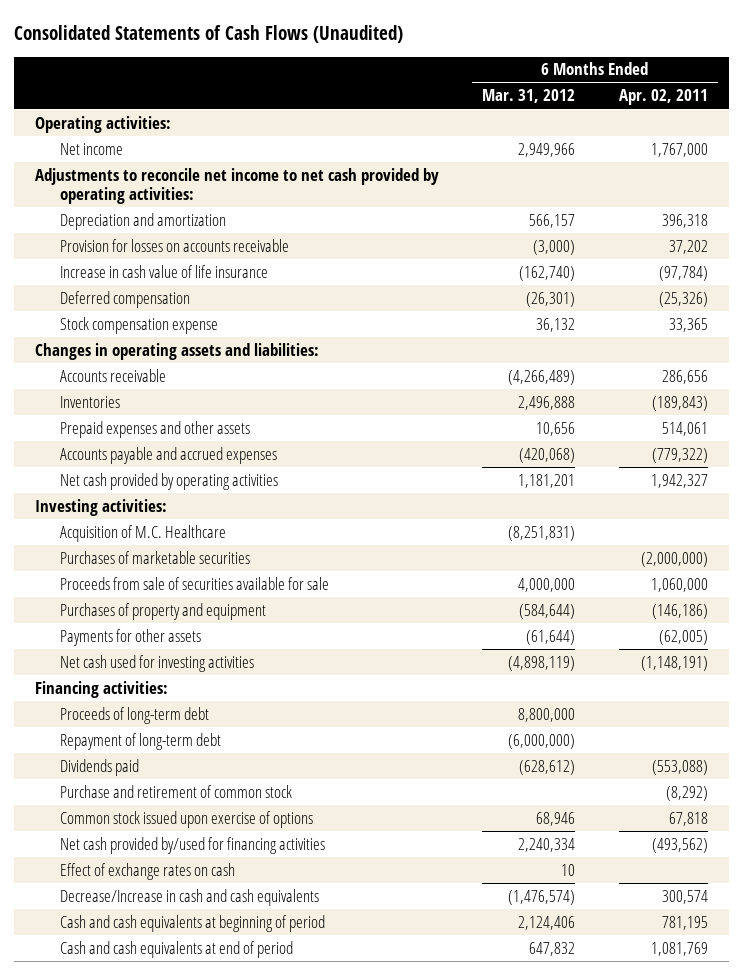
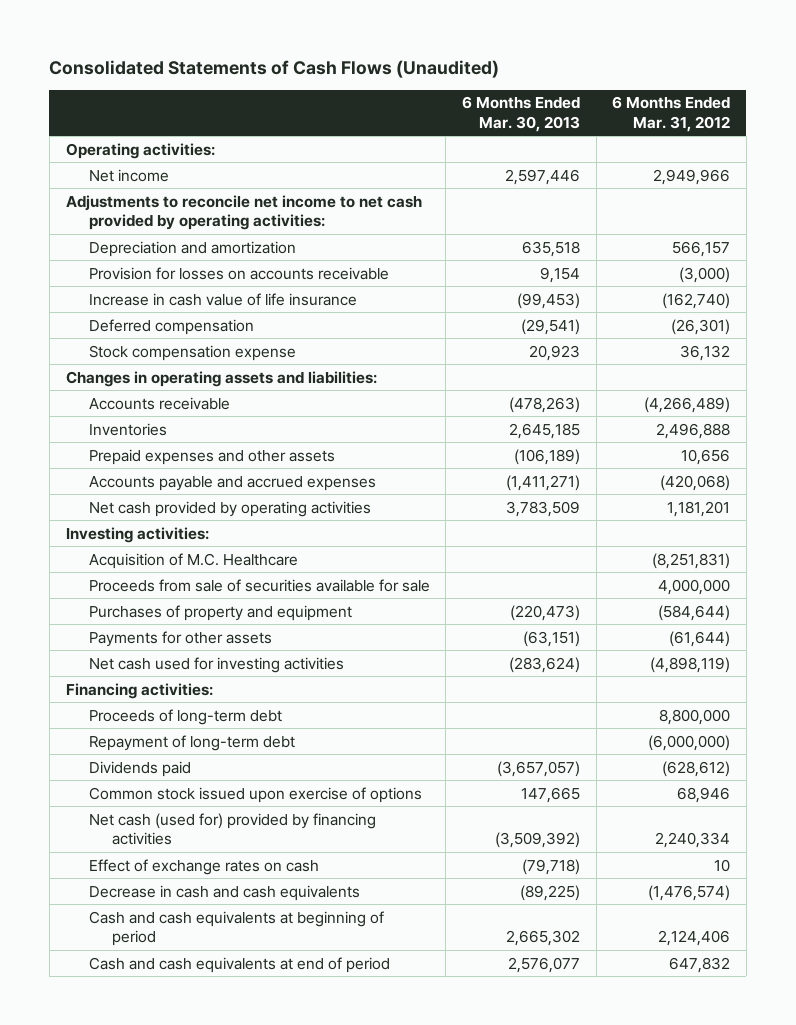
[618,89,708,106] Apr. 02, 2011 -> none
none -> [462,96,581,132] 6 Months Ended Mar. 30, 2013
[59,550,250,564] Purchases of marketable securities -> none
[59,784,292,798] Purchase and retirement of common stock -> none
[59,836,325,854] Net cash provided by/used for financing activities -> [88,812,376,846] Net cash (used for) provided by financing activities
[59,888,319,906] Decrease/Increase in cash and cash equivalents -> [88,884,360,901] Decrease in cash and cash equivalents

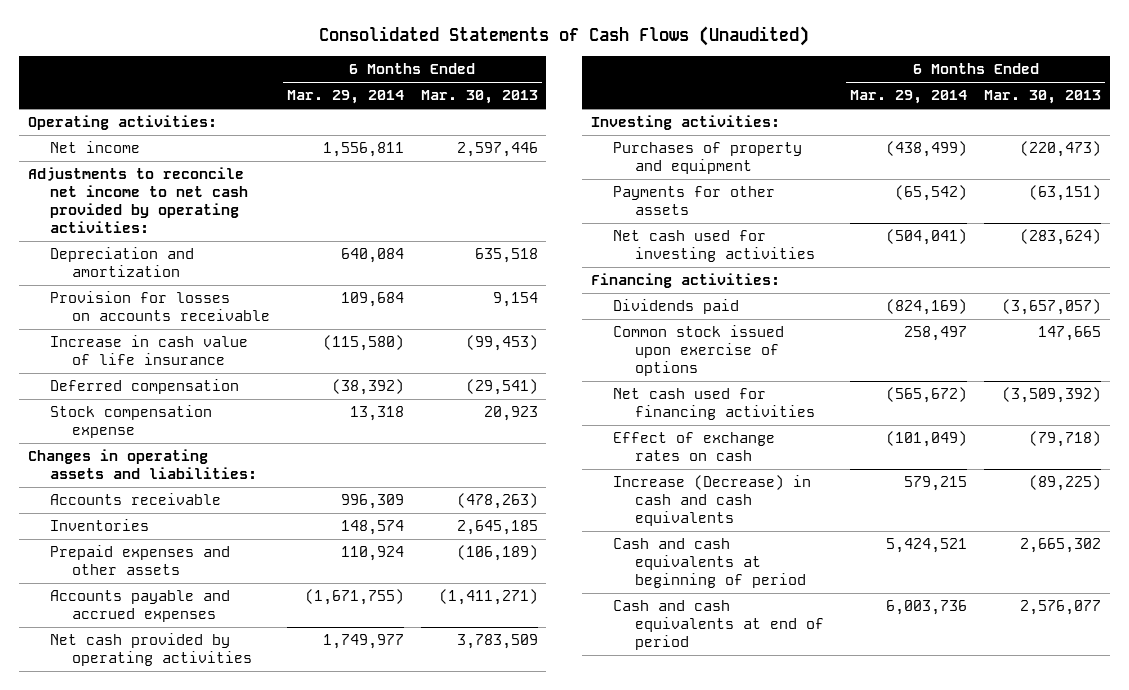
[612,96,731,132] 6 Months Ended Mar. 31, 2012 -> none
none -> [286,90,404,105] Mar. 29, 2014
[88,552,298,569] Acquisition of M.C. Healthcare -> none
[88,578,430,592] Proceeds from sale of securities available for sale -> none
[88,708,282,725] Proceeds of long-term debt -> none
[88,734,295,751] Repayment of long-term debt -> none
[88,812,376,846] Net cash (used for) provided by financing activities -> [613,388,816,421] Net cash used for financing activities
[88,884,360,901] Decrease in cash and cash equivalents -> [613,475,812,527] Increase (Decrease) in cash and cash equivalents

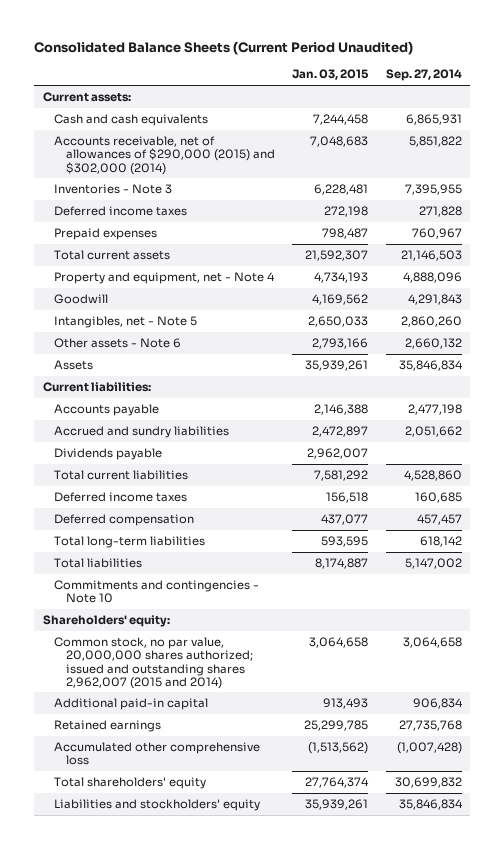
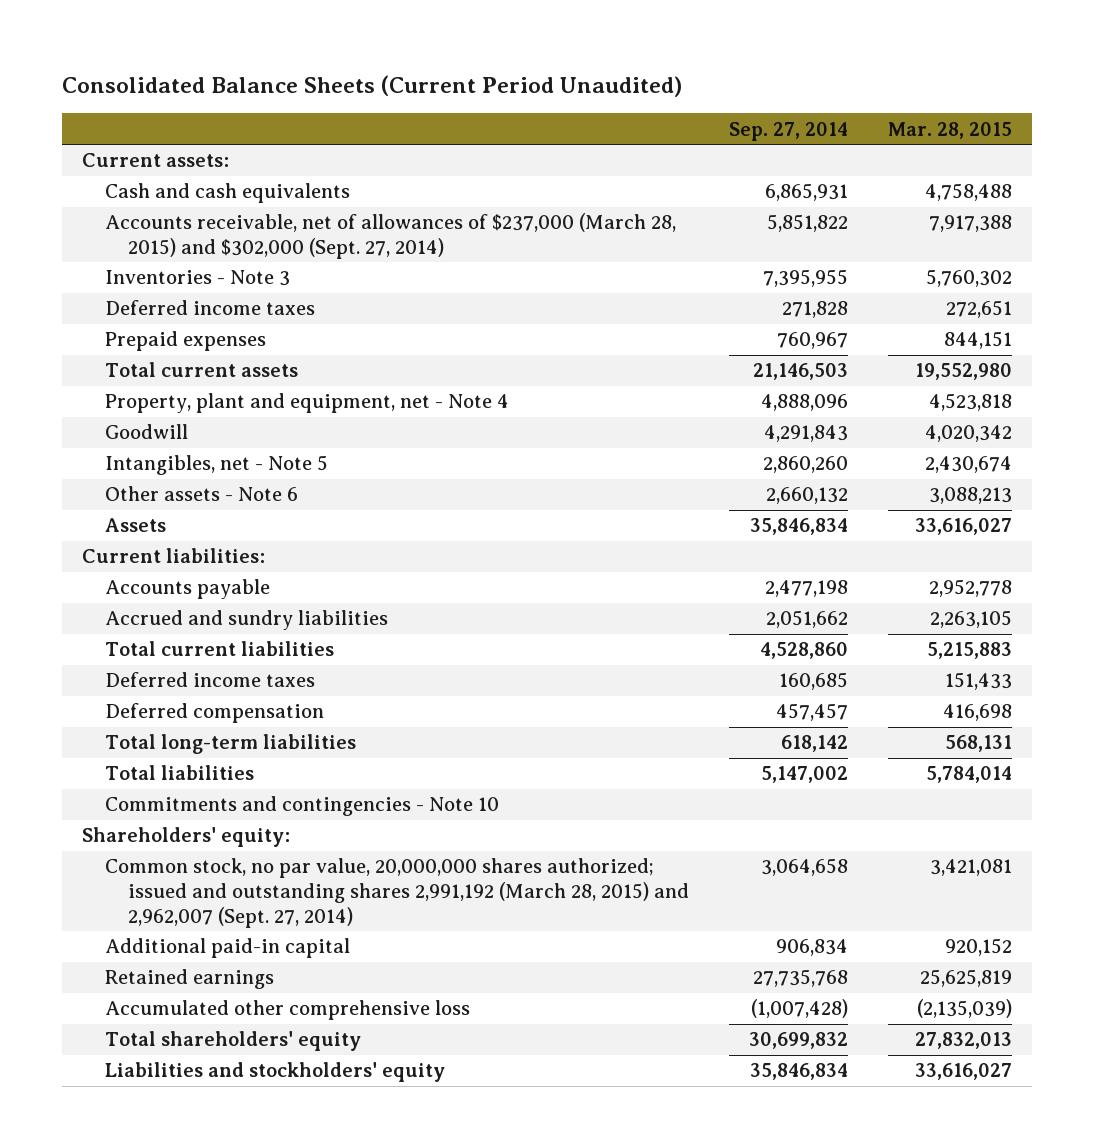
[292,69,370,81] Jan. 03, 2015 -> none
none -> [887,121,1012,139] Mar. 28, 2015
[54,136,275,175] Accounts receivable, net of allowances of $290,000 (2015) and $302,000 (2014) -> [105,213,677,259] Accounts receivable, net of allowances of $237,000 (March 28, 2015) and $302,000 (Sept. 27, 2014)
[54,272,276,285] Property and equipment, net - Note 4 -> [105,393,510,414] Property, plant and equipment, net - Note 4
[54,448,163,461] Dividends payable -> none
[54,637,253,689] Common stock, no par value, 20,000,000 shares authorized; issued and outstanding shares 2,962,007 (2015 and 2014) -> [105,858,690,928] Common stock, no par value, 20,000,000 shares authorized; issued and outstanding shares 2,991,192 (March 28, 2015) and 2,962,007 (Sept. 27, 2014)

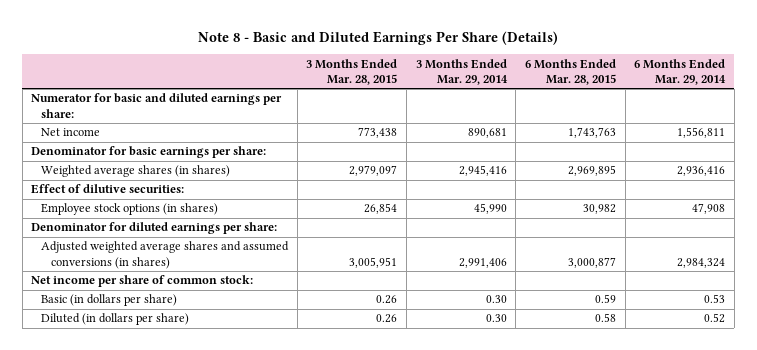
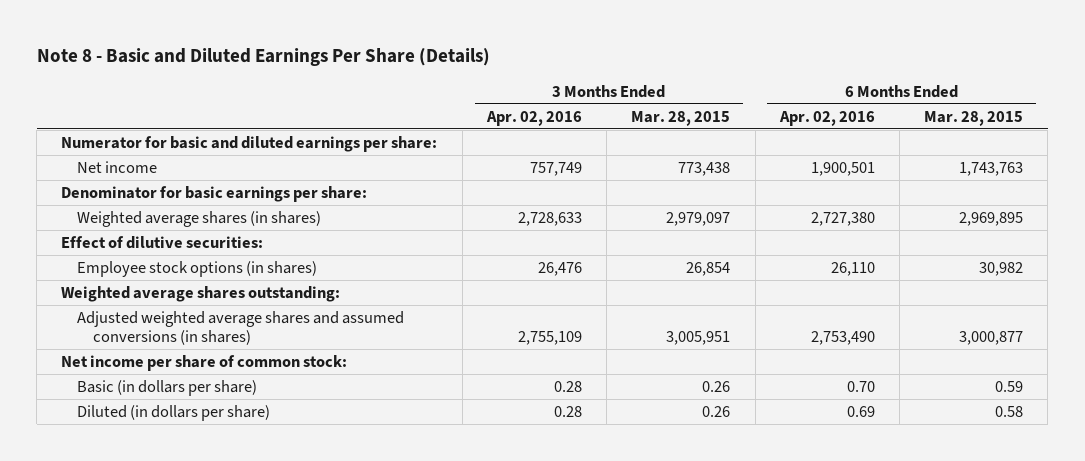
[415,58,508,85] 3 Months Ended Mar. 29, 2014 -> none
[634,58,727,85] 6 Months Ended Mar. 29, 2014 -> none
none -> [485,110,582,126] Apr. 02, 2016
none -> [778,110,875,126] Apr. 02, 2016
[31,222,278,235] Denominator for diluted earnings per share: -> [61,285,341,302] Weighted average shares outstanding:

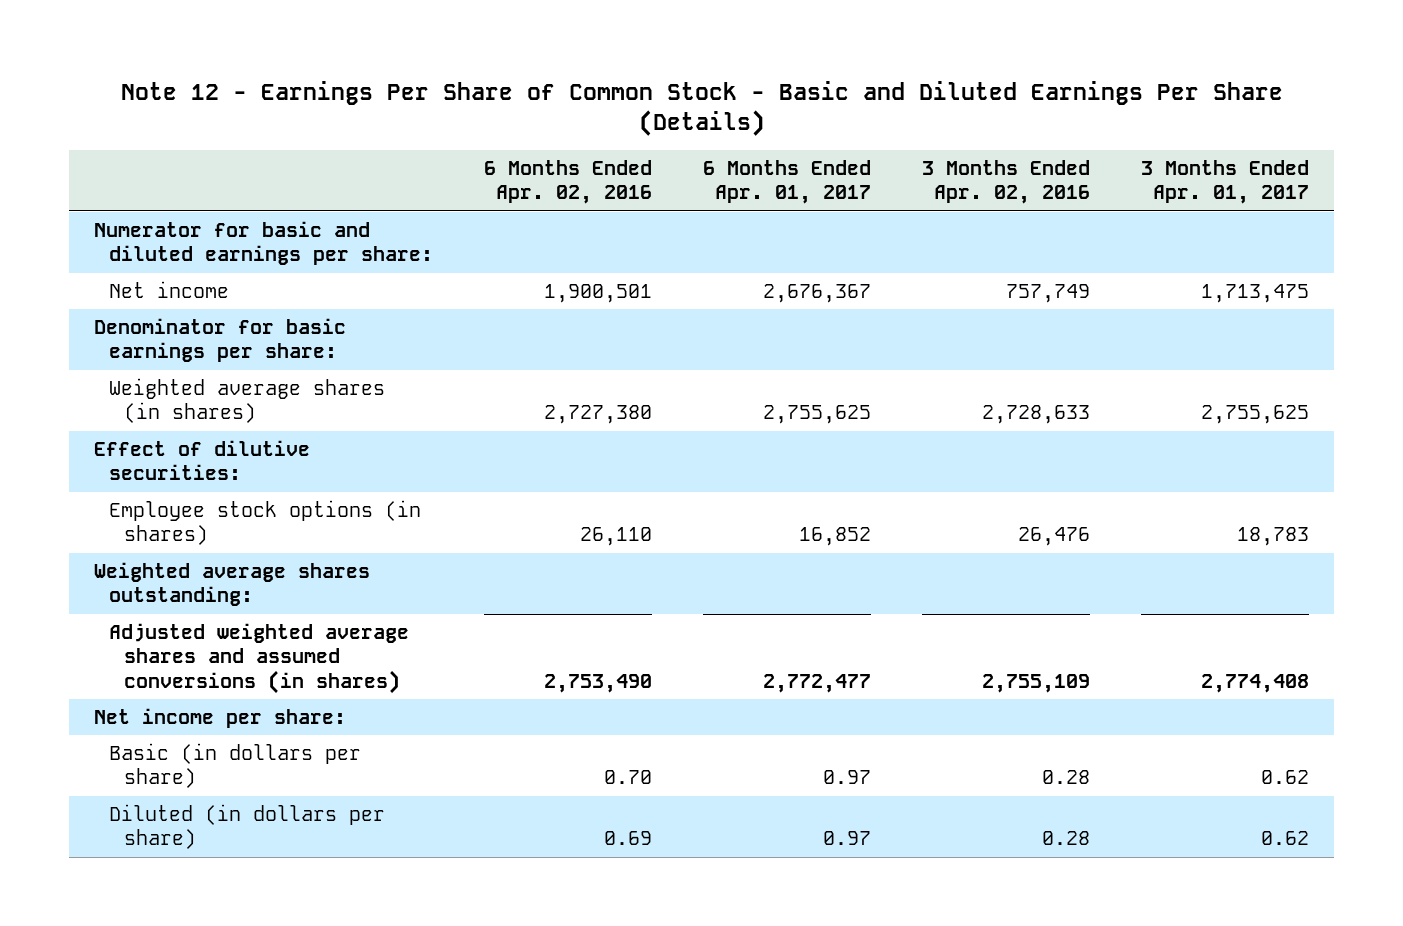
[36,48,490,67] Note 8 - Basic and Diluted Earnings Per Share (Details) -> [120,80,1283,137] Note 12 - Earnings Per Share of Common Stock - Basic and Diluted Earnings Per Share (Details)
[631,110,731,126] Mar. 28, 2015 -> none
[924,110,1024,126] Mar. 28, 2015 -> none
none -> [702,159,871,205] 6 Months Ended Apr. 01, 2017
none -> [1140,159,1309,205] 3 Months Ended Apr. 01, 2017
[61,354,348,371] Net income per share of common stock: -> [94,708,347,729] Net income per share:

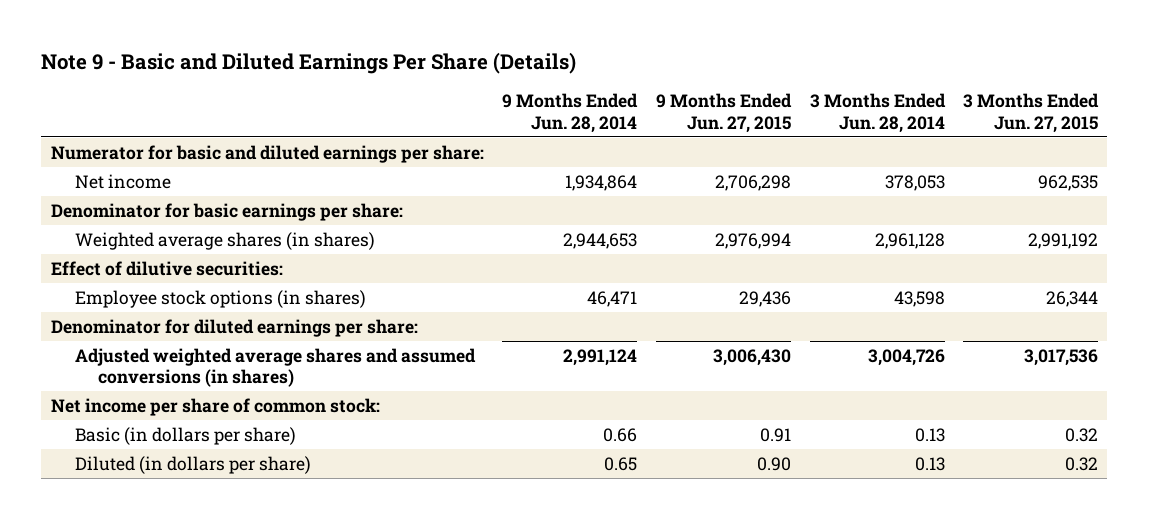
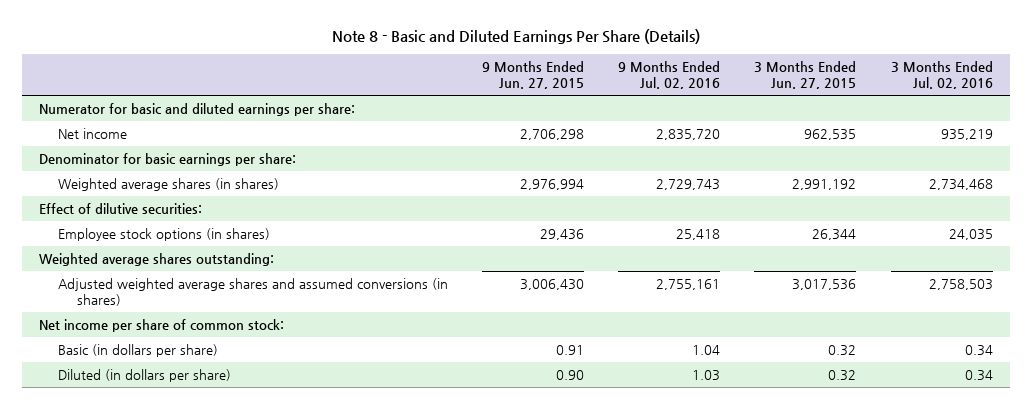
[41,52,577,75] Note 9 - Basic and Diluted Earnings Per Share (Details) -> [331,29,700,45] Note 8 - Basic and Diluted Earnings Per Share (Details)
[502,93,639,133] 9 Months Ended Jun. 28, 2014 -> none
[809,93,946,133] 3 Months Ended Jun. 28, 2014 -> none
none -> [618,61,721,90] 9 Months Ended Jul. 02, 2016
none -> [890,61,993,90] 3 Months Ended Jul. 02, 2016
[50,318,418,337] Denominator for diluted earnings per share: -> [38,253,274,267] Weighted average shares outstanding:

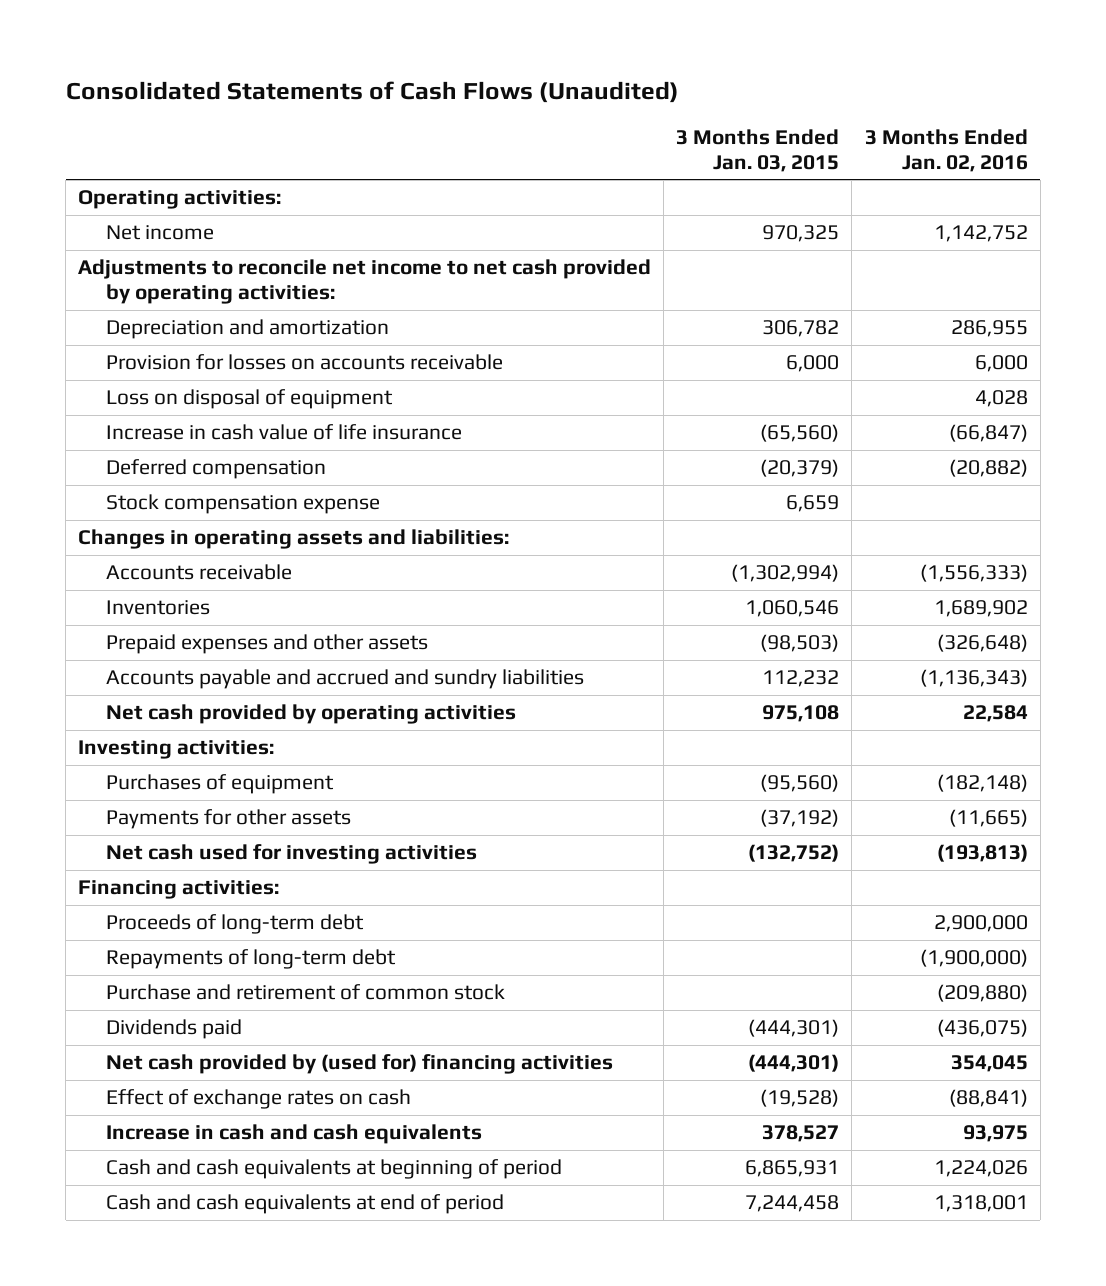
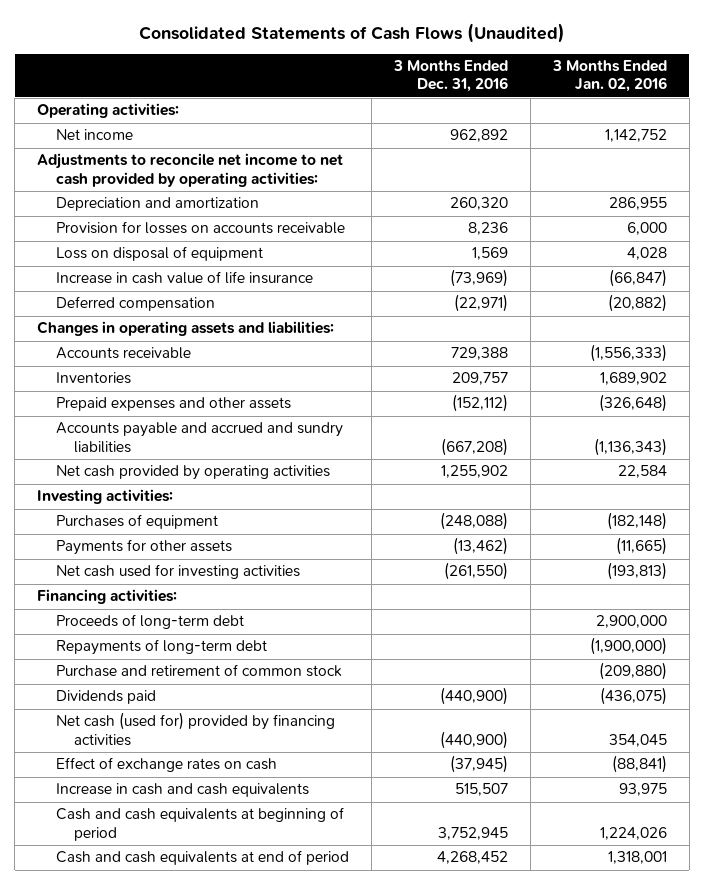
[676,129,840,172] 3 Months Ended Jan. 03, 2015 -> none
none -> [392,60,508,93] 3 Months Ended Dec. 31, 2016
[105,494,380,515] Stock compensation expense -> none
[105,1054,613,1075] Net cash provided by (used for) financing activities -> [55,712,335,746] Net cash (used for) provided by financing activities

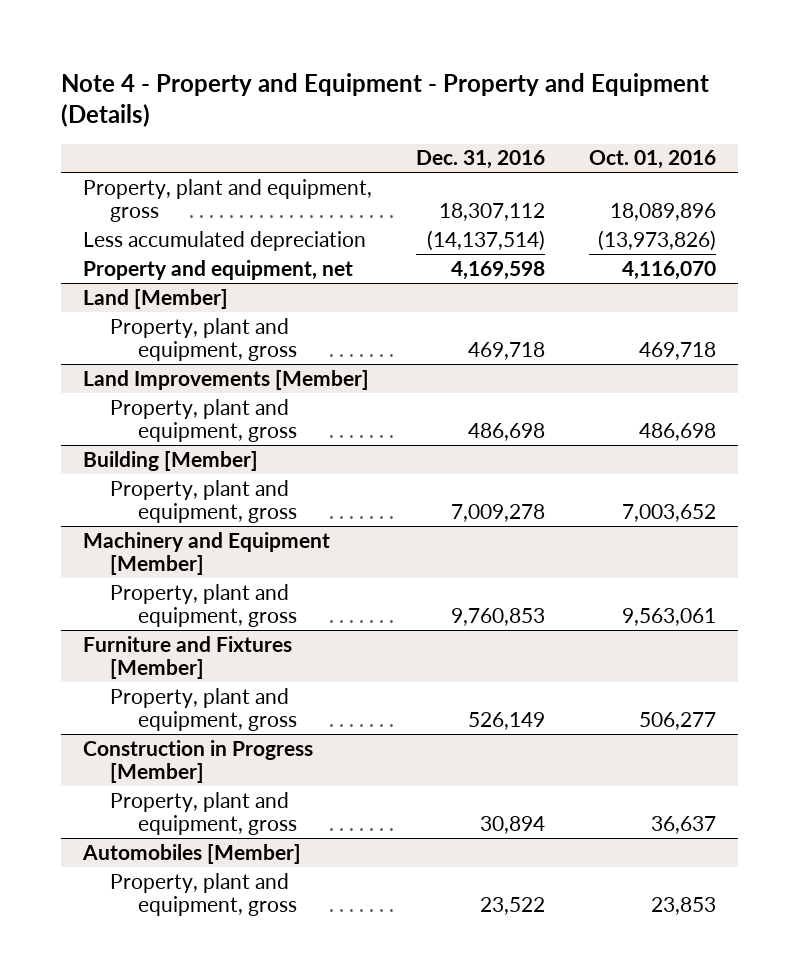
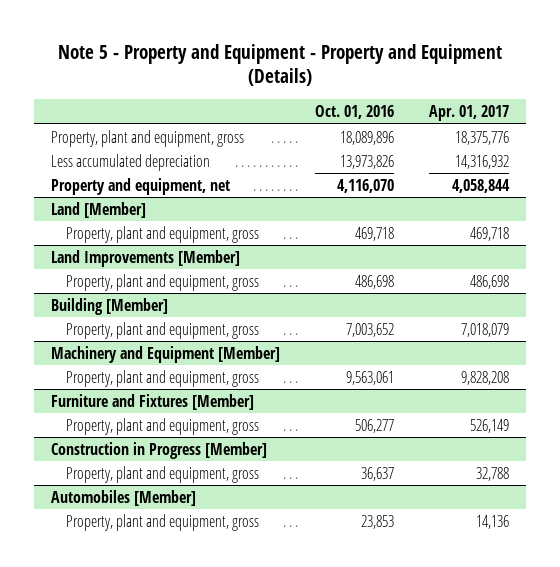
[60,72,709,128] Note 4 - Property and Equipment - Property and Equipment (Details) -> [57,43,502,87] Note 5 - Property and Equipment - Property and Equipment (Details)
[415,150,545,170] Dec. 31, 2016 -> none
none -> [428,105,509,122] Apr. 01, 2017
[597,229,716,251] (13,973,826) -> [339,154,394,169] 13,973,826

